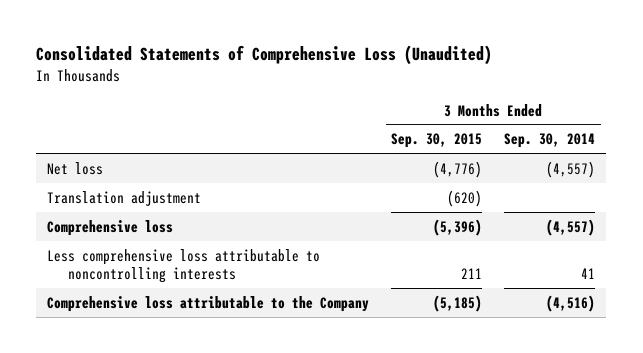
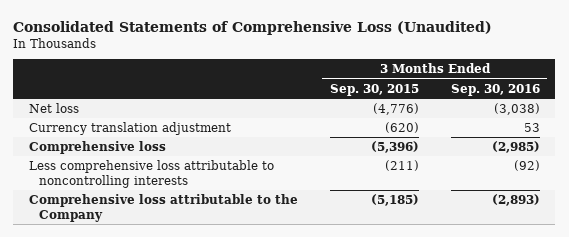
[504,133,596,149] Sep. 30, 2014 -> none
none -> [450,83,540,96] Sep. 30, 2016
[47,190,202,206] Translation adjustment -> [29,121,232,135] Currency translation adjustment
[461,267,483,279] 211 -> [384,159,419,171] (211)

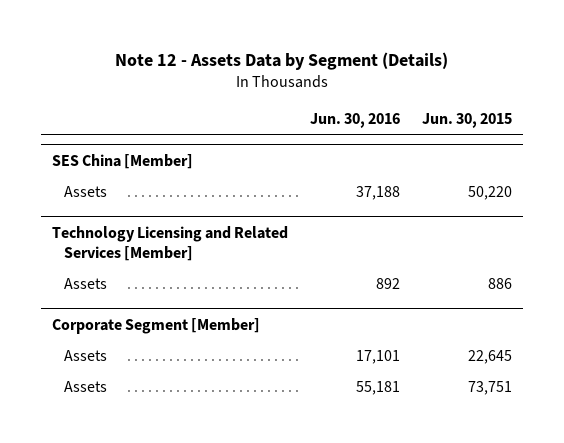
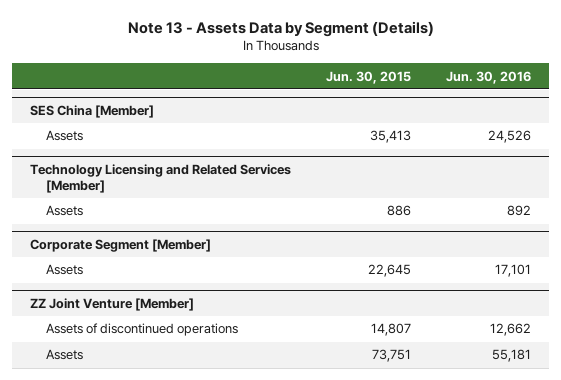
[114,51,448,70] Note 12 - Assets Data by Segment (Details) -> [127,20,434,37] Note 13 - Assets Data by Segment (Details)
[355,185,400,200] 37,188 -> [488,130,532,144] 24,526
[467,185,512,200] 50,220 -> [370,130,412,144] 35,413
none -> [30,298,195,312] ZZ Joint Venture [Member]
none -> [46,323,239,337] Assets of discontinued operations

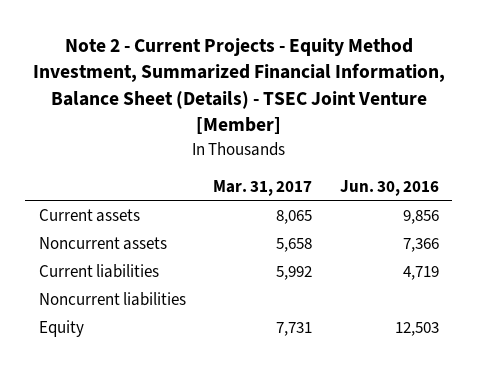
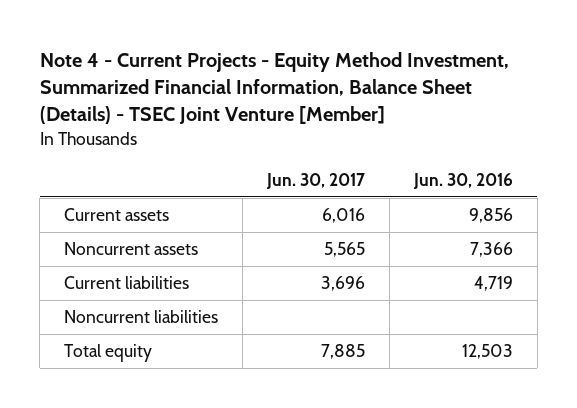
[32,37,445,135] Note 2 - Current Projects - Equity Method Investment, Summarized Financial Information, Balance Sheet (Details) - TSEC Joint Venture [Member] -> [39,52,509,125] Note 4 - Current Projects - Equity Method Investment, Summarized Financial Information, Balance Sheet (Details) - TSEC Joint Venture [Member]
[213,179,313,196] Mar. 31, 2017 -> none
none -> [266,172,366,189] Jun. 30, 2017
[38,319,84,337] Equity -> [64,344,153,363] Total equity

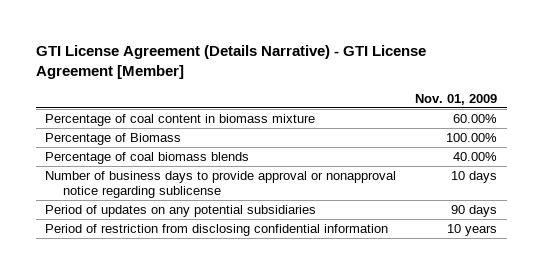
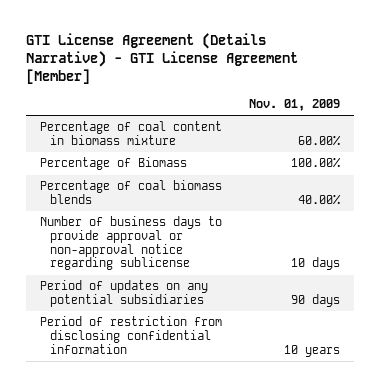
[45,170,397,198] Number of business days to provide approval or nonapproval notice regarding sublicense -> [39,216,222,271] Number of business days to provide approval or non-approval notice regarding sublicense

